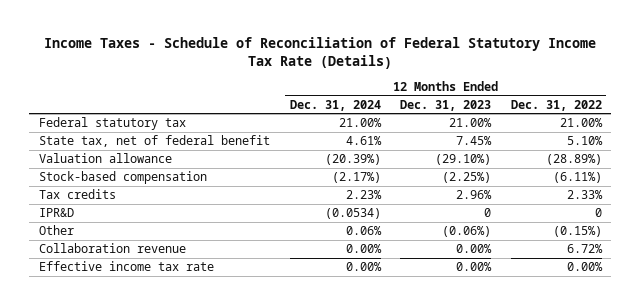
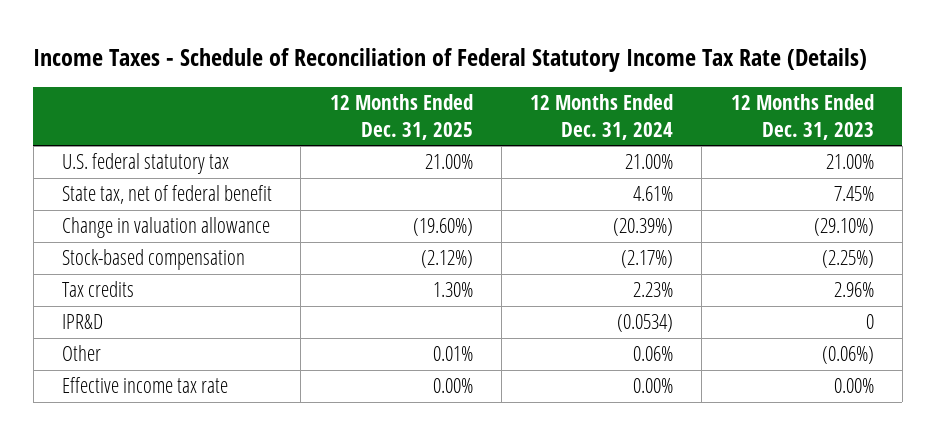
[510,99,602,111] Dec. 31, 2022 -> none
none -> [329,94,473,140] 12 Months Ended Dec. 31, 2025
[38,117,186,131] Federal statutory tax -> [62,153,230,175] U.S. federal statutory tax
[38,153,172,164] Valuation allowance -> [62,217,271,239] Change in valuation allowance
[38,243,186,254] Collaboration revenue -> none

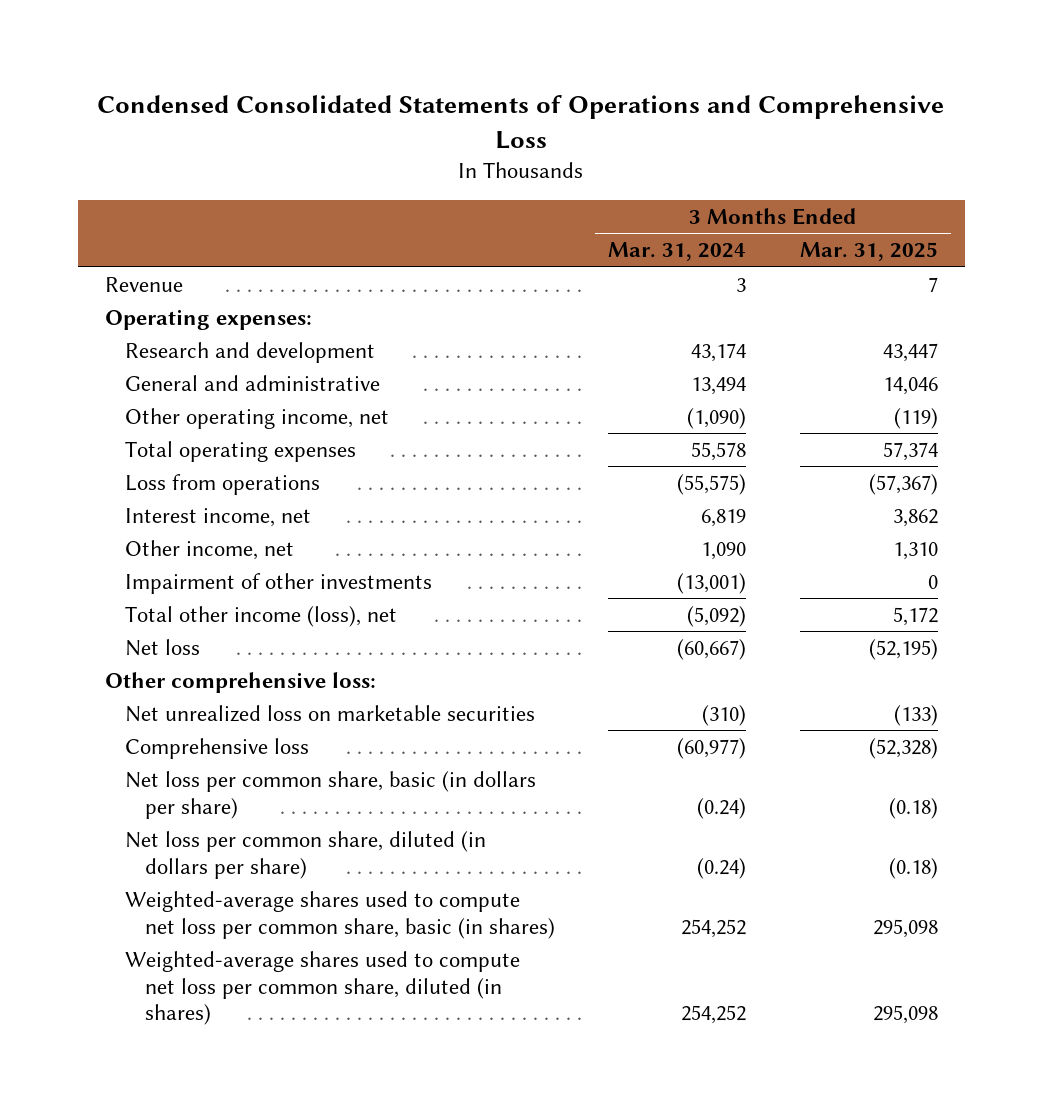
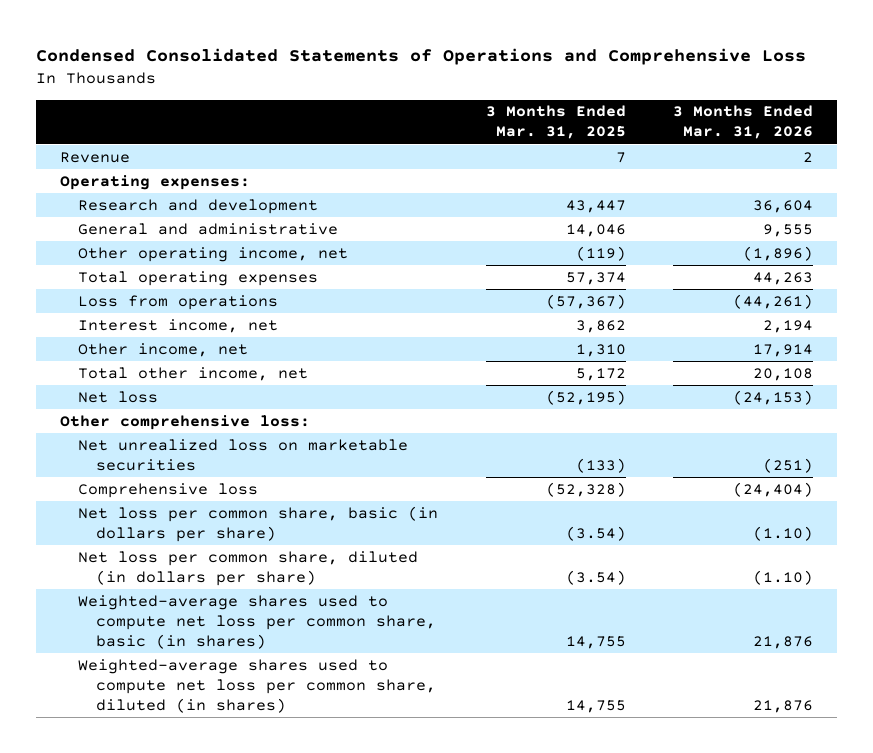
[608,242,747,262] Mar. 31, 2024 -> none
none -> [673,105,814,140] 3 Months Ended Mar. 31, 2026
[124,572,432,594] Impairment of other investments -> none
[124,605,397,627] Total other income (loss), net -> [77,366,308,381] Total other income, net
[888,797,938,819] (0.18) -> [565,525,626,541] (3.54)
[888,857,938,879] (0.18) -> [565,569,626,585] (3.54)
[872,918,938,938] 295,098 -> [565,635,626,649] 14,755
[872,1005,938,1025] 295,098 -> [565,699,626,713] 14,755

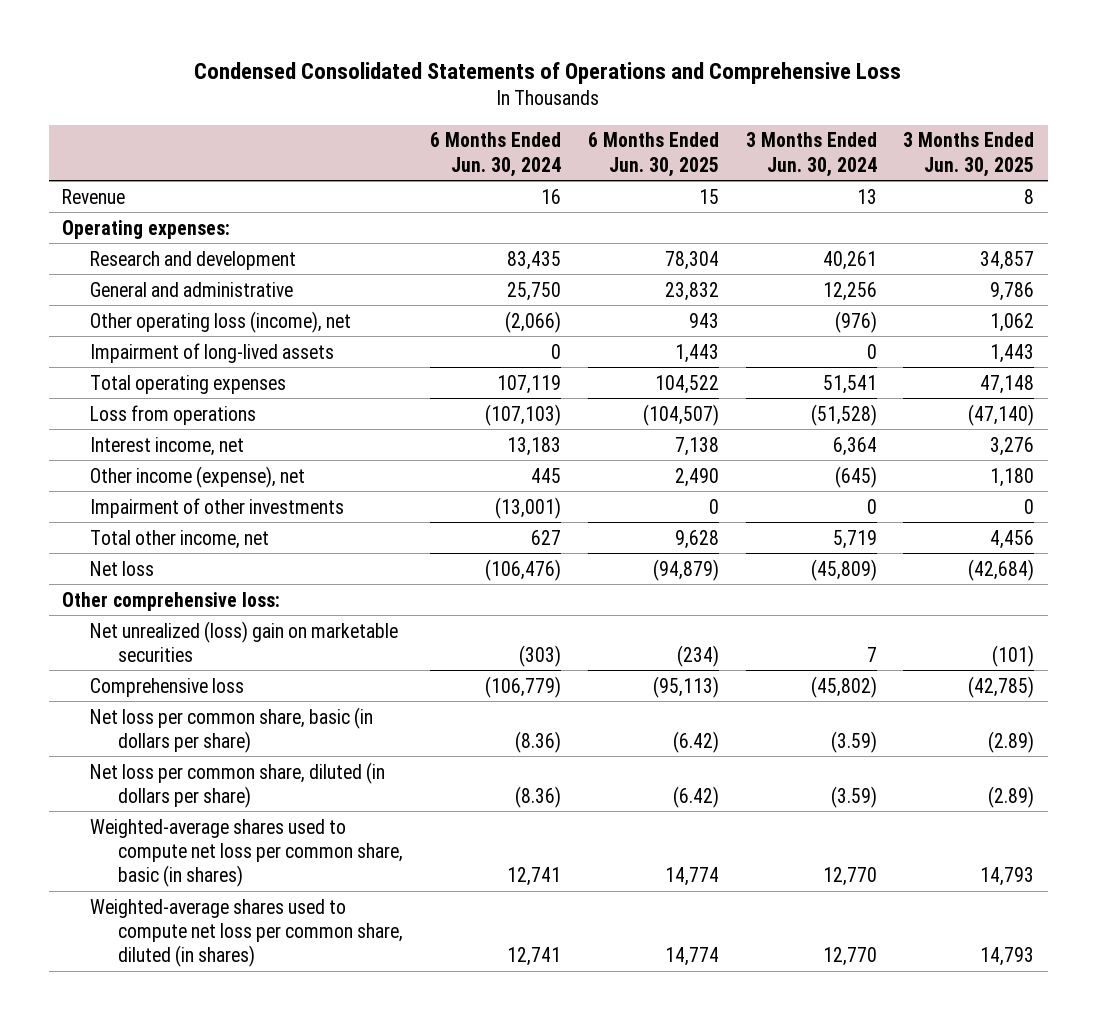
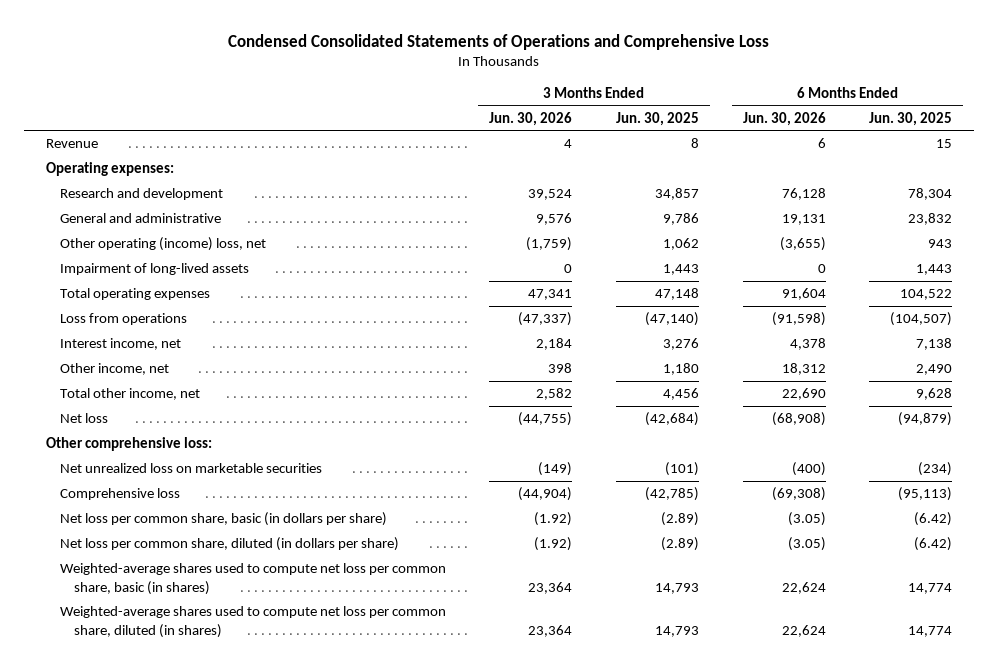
[429,132,561,177] 6 Months Ended Jun. 30, 2024 -> none
[745,132,877,177] 3 Months Ended Jun. 30, 2024 -> none
none -> [489,111,573,126] Jun. 30, 2026
none -> [742,111,826,126] Jun. 30, 2026
[90,310,352,333] Other operating loss (income), net -> [59,237,266,252] Other operating (income) loss, net
[90,497,345,518] Impairment of other investments -> none
[90,465,306,488] Other income (expense), net -> [59,363,169,376] Other income, net
[90,620,399,662] Net unrealized (loss) gain on marketable securities -> [59,463,322,474] Net unrealized loss on marketable securities

